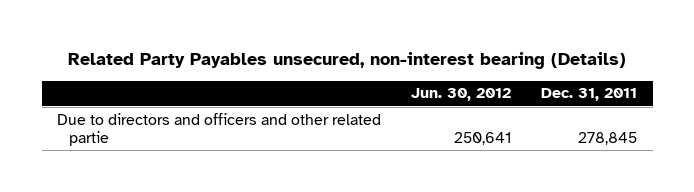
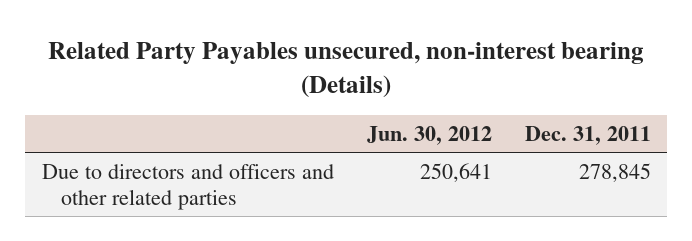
[56,112,381,147] Due to directors and officers and other related partie -> [41,163,334,210] Due to directors and officers and other related parties

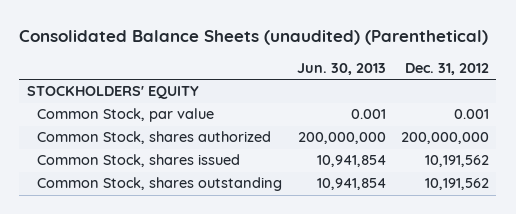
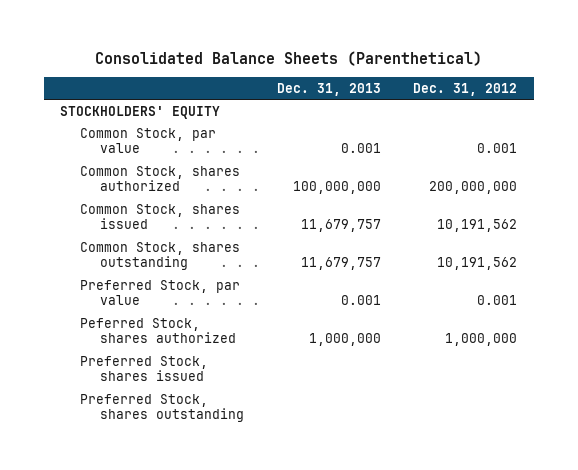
[19,29,489,45] Consolidated Balance Sheets (unaudited) (Parenthetical) -> [94,50,482,66] Consolidated Balance Sheets (Parenthetical)
[296,63,386,76] Jun. 30, 2013 -> none
none -> [276,82,381,96] Dec. 31, 2013
none -> [80,279,241,306] Preferred Stock, par value
none -> [80,317,236,344] Peferred Stock, shares authorized
none -> [80,355,209,382] Preferred Stock, shares issued
none -> [80,393,244,423] Preferred Stock, shares outstanding

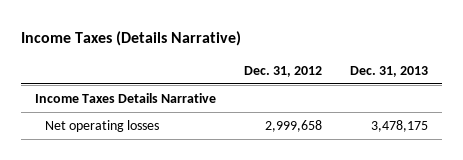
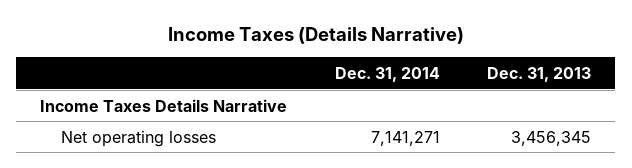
[243,66,322,78] Dec. 31, 2012 -> none
none -> [334,67,440,83] Dec. 31, 2014
[370,119,428,132] 3,478,175 -> [511,130,592,146] 3,456,345

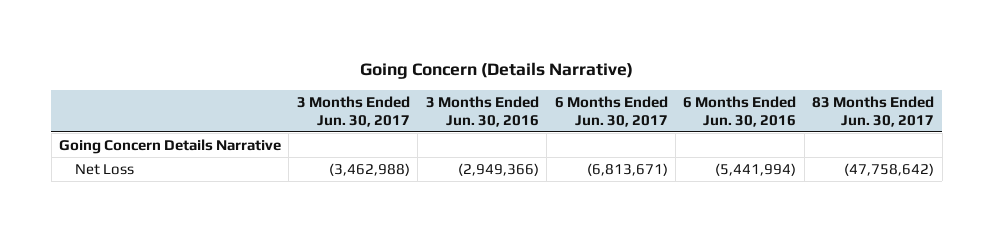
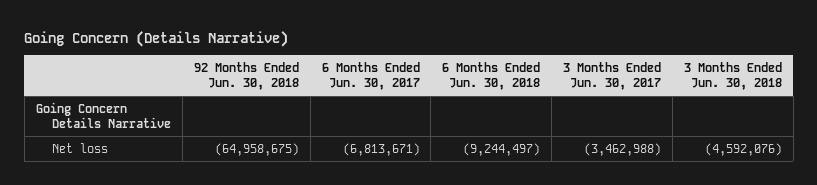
[425,95,539,127] 3 Months Ended Jun. 30, 2016 -> none
[683,95,797,127] 6 Months Ended Jun. 30, 2016 -> none
[812,95,935,127] 83 Months Ended Jun. 30, 2017 -> none
none -> [193,61,299,91] 92 Months Ended Jun. 30, 2018
none -> [442,61,541,91] 6 Months Ended Jun. 30, 2018
none -> [683,61,782,91] 3 Months Ended Jun. 30, 2018
[74,163,134,175] Net Loss -> [51,142,108,153] Net loss

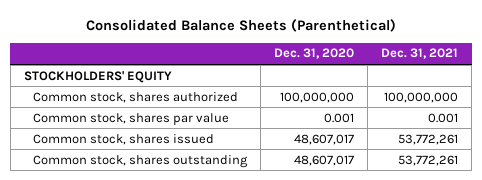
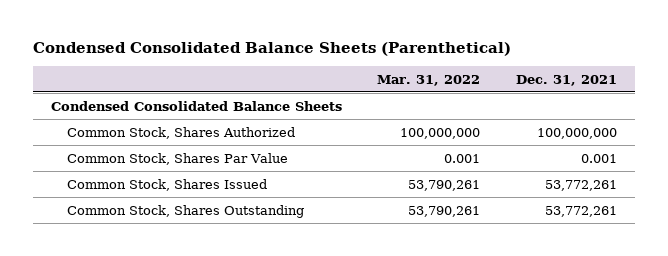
[86,19,397,33] Consolidated Balance Sheets (Parenthetical) -> [33,42,512,57] Condensed Consolidated Balance Sheets (Parenthetical)
[274,48,355,60] Dec. 31, 2020 -> none
none -> [377,74,481,86] Mar. 31, 2022
[23,70,172,83] STOCKHOLDERS' EQUITY -> none
none -> [50,100,342,111] Condensed Consolidated Balance Sheets
[33,91,239,103] Common stock, shares authorized -> [66,126,295,139] Common Stock, Shares Authorized
[33,112,230,126] Common stock, shares par value -> [66,152,288,165] Common Stock, Shares Par Value
[33,133,215,145] Common stock, shares issued -> [66,178,267,191] Common Stock, Shares Issued
[33,154,249,168] Common stock, shares outstanding -> [66,204,304,218] Common Stock, Shares Outstanding

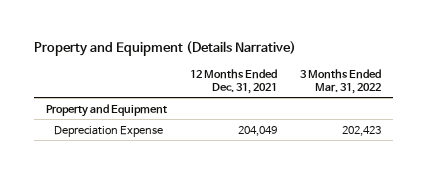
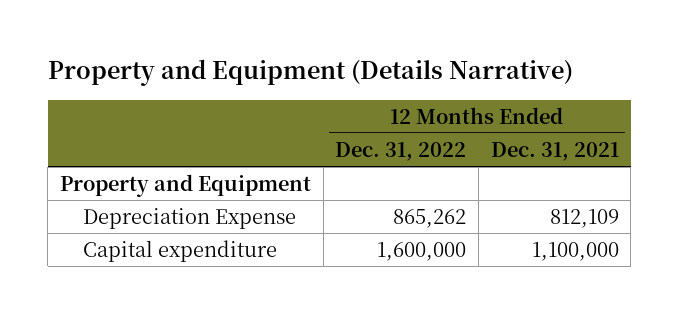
[300,68,382,94] 3 Months Ended Mar. 31, 2022 -> none
none -> [335,141,467,161] Dec. 31, 2022
[238,125,278,136] 204,049 -> [549,209,619,229] 812,109
none -> [82,240,277,263] Capital expenditure

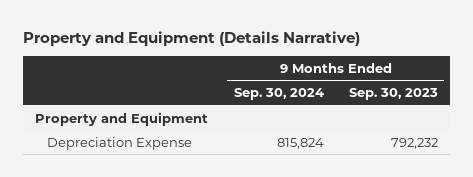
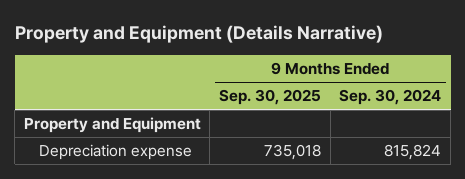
[348,88,438,101] Sep. 30, 2023 -> none
none -> [219,89,322,106] Sep. 30, 2025
[47,136,193,150] Depreciation Expense -> [39,144,193,161] Depreciation expense

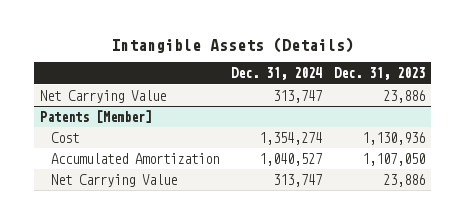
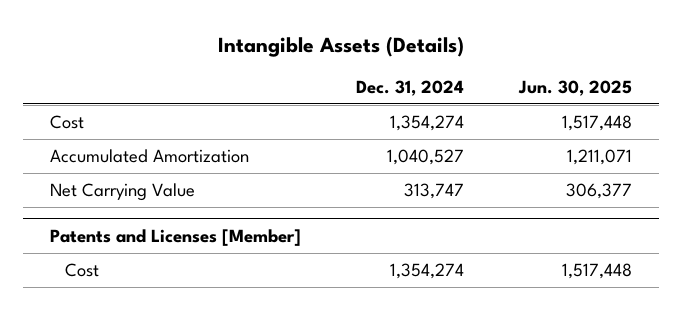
[334,67,426,81] Dec. 31, 2023 -> none
none -> [517,80,632,97] Jun. 30, 2025
[39,89,166,103] Net Carrying Value -> none
[39,109,152,123] Patents [Member] -> none
none -> [49,228,301,246] Patents and Licenses [Member]
none -> [65,262,100,277] Cost

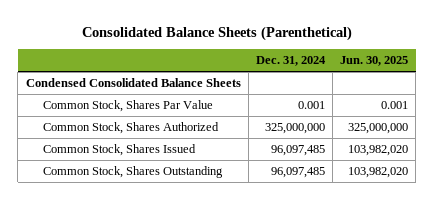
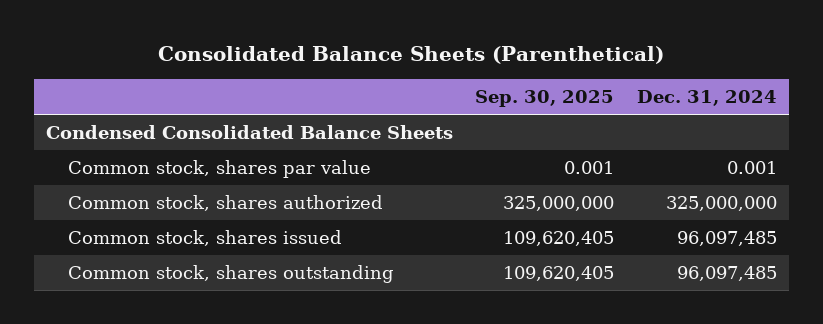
[340,56,409,67] Jun. 30, 2025 -> none
none -> [475,89,615,107] Sep. 30, 2025
[43,99,214,112] Common Stock, Shares Par Value -> [68,159,372,178] Common stock, shares par value
[43,121,220,134] Common Stock, Shares Authorized -> [68,194,384,211] Common stock, shares authorized
[43,143,197,156] Common Stock, Shares Issued -> [68,229,343,246] Common stock, shares issued
[43,165,224,178] Common Stock, Shares Outstanding -> [68,264,395,283] Common stock, shares outstanding

